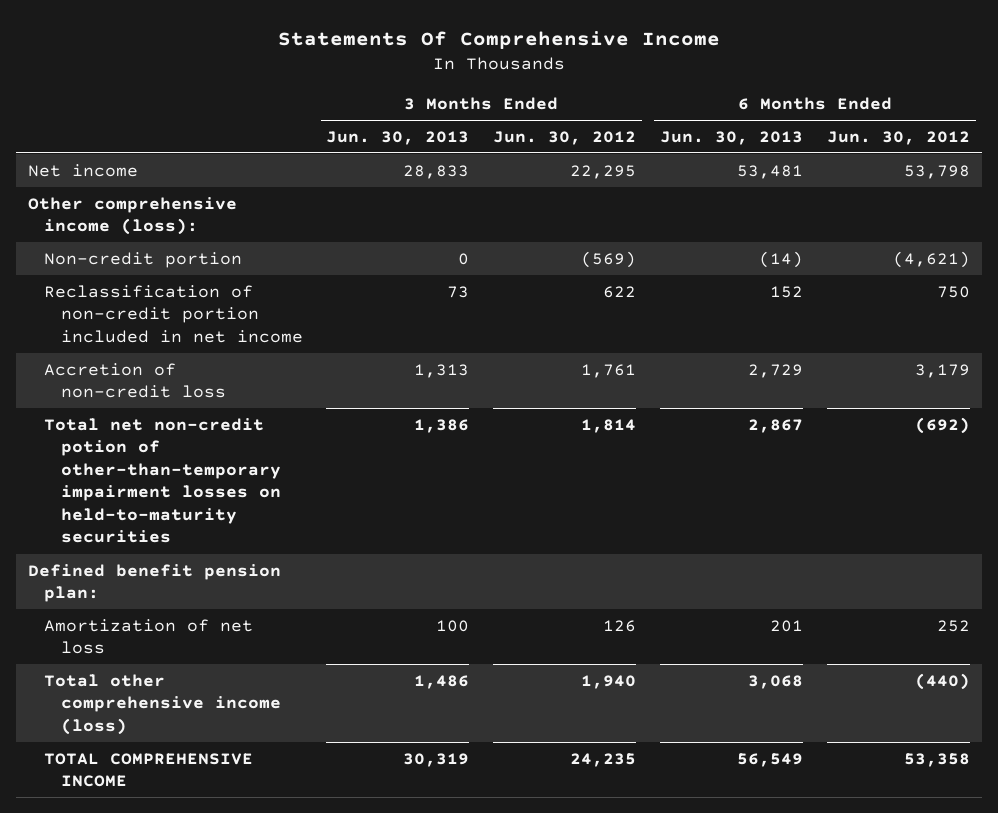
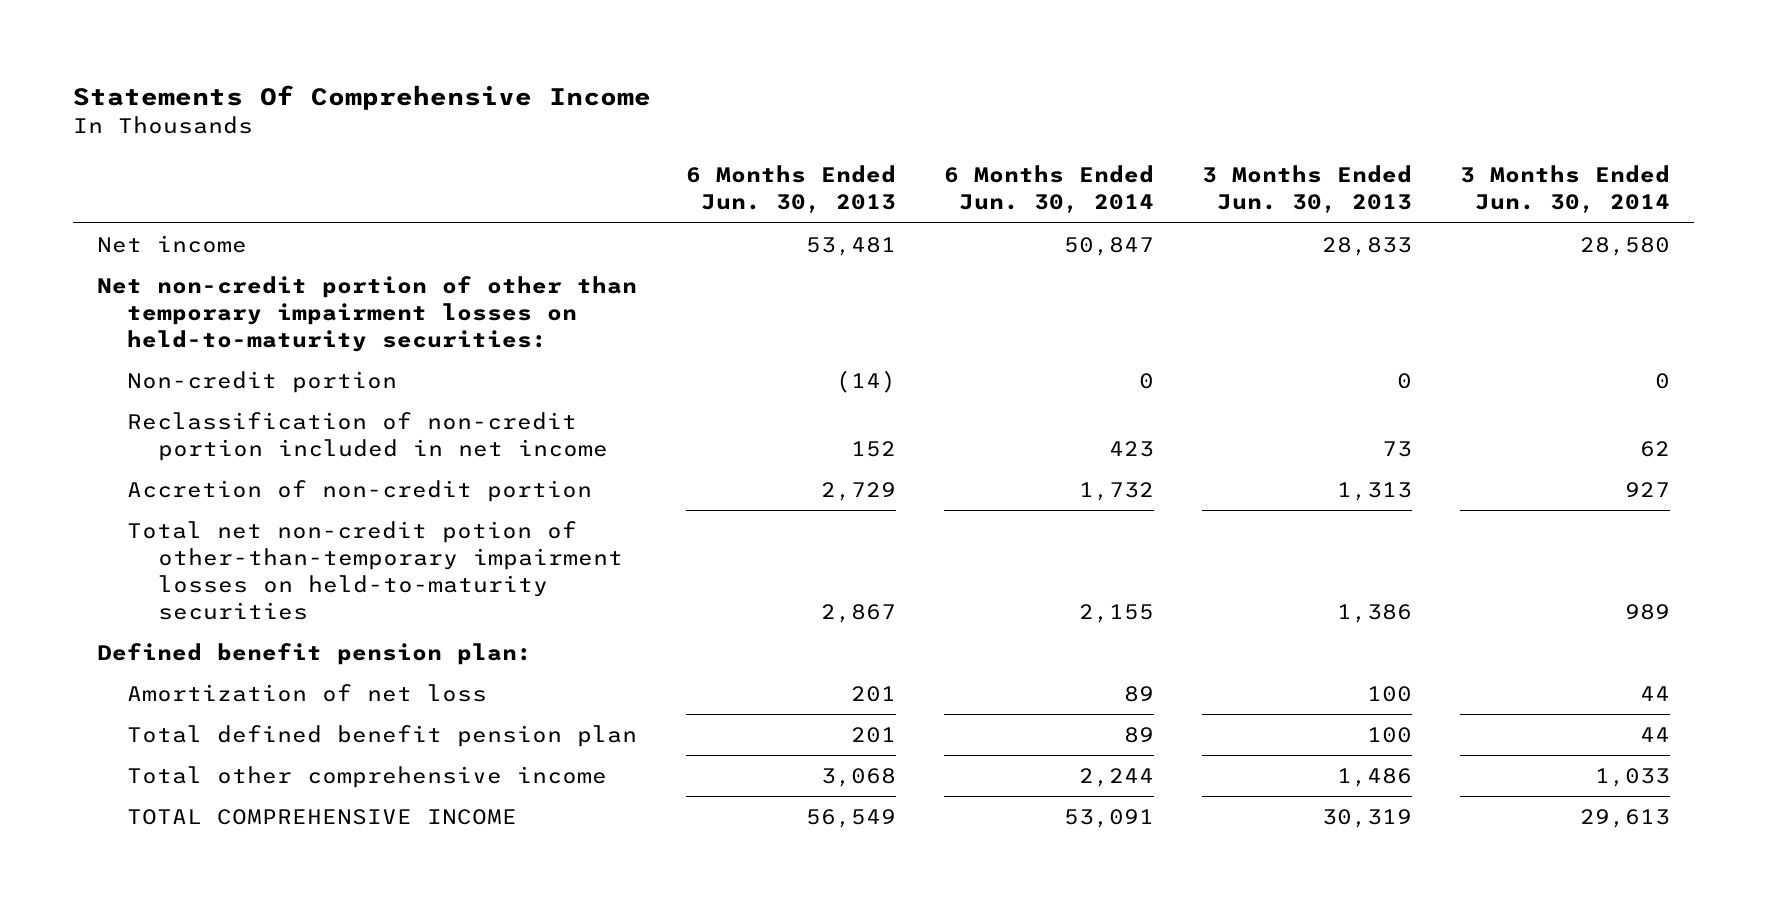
[493,130,637,145] Jun. 30, 2012 -> none
[826,130,970,145] Jun. 30, 2012 -> none
none -> [943,165,1154,214] 6 Months Ended Jun. 30, 2014
none -> [1460,165,1671,214] 3 Months Ended Jun. 30, 2014
[28,196,238,236] Other comprehensive income (loss): -> none
none -> [96,275,637,352] Net non-credit portion of other than temporary impairment losses on held-to-maturity securities:
[44,362,226,399] Accretion of non-credit loss -> [127,479,593,502] Accretion of non-credit portion
none -> [127,724,638,747] Total defined benefit pension plan
[44,673,281,735] Total other comprehensive income (loss) -> [127,765,608,788] Total other comprehensive income

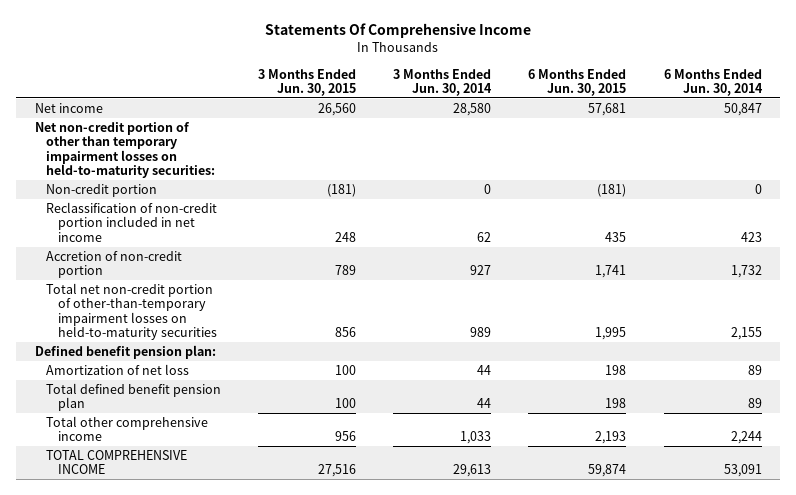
[685,165,896,214] 6 Months Ended Jun. 30, 2013 -> none
[1201,165,1412,214] 3 Months Ended Jun. 30, 2013 -> none
none -> [258,68,357,96] 3 Months Ended Jun. 30, 2015
none -> [528,68,627,96] 6 Months Ended Jun. 30, 2015
[127,520,624,621] Total net non-credit potion of other-than-temporary impairment losses on held-to-maturity securities -> [46,283,217,340] Total net non-credit portion of other-than-temporary impairment losses on held-to-maturity securities

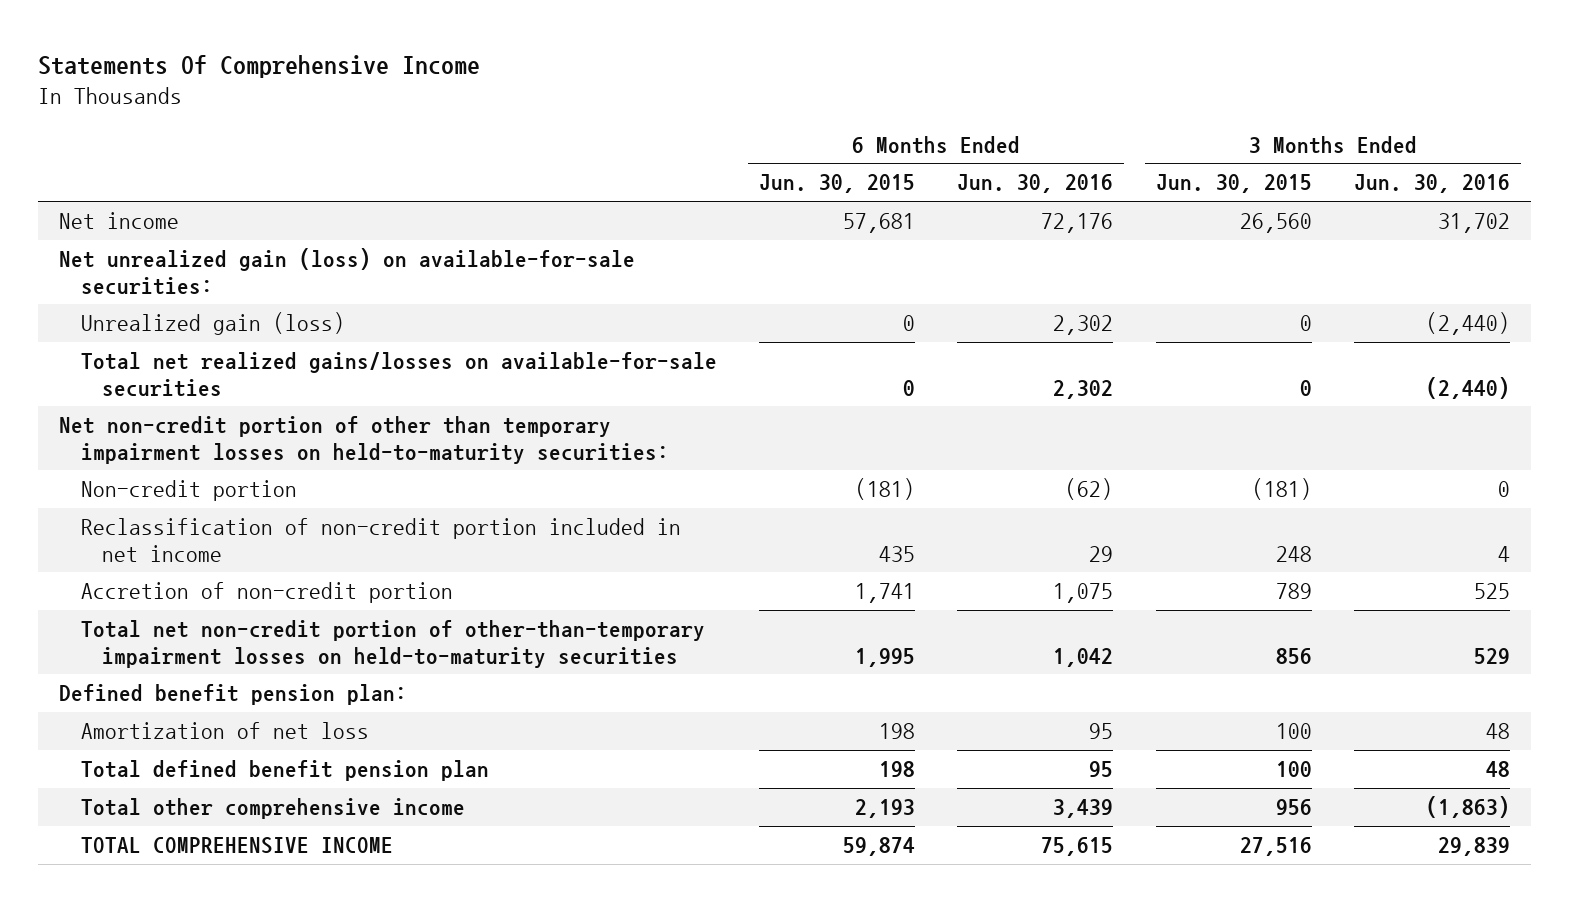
[393,68,493,96] 3 Months Ended Jun. 30, 2014 -> none
[663,68,763,96] 6 Months Ended Jun. 30, 2014 -> none
none -> [957,174,1114,194] Jun. 30, 2016
none -> [1354,174,1511,194] Jun. 30, 2016
none -> [59,248,636,295] Net unrealized gain (loss) on available-for-sale securities:
none -> [80,312,345,336] Unrealized gain (loss)
none -> [80,352,717,397] Total net realized gains/losses on available-for-sale securities

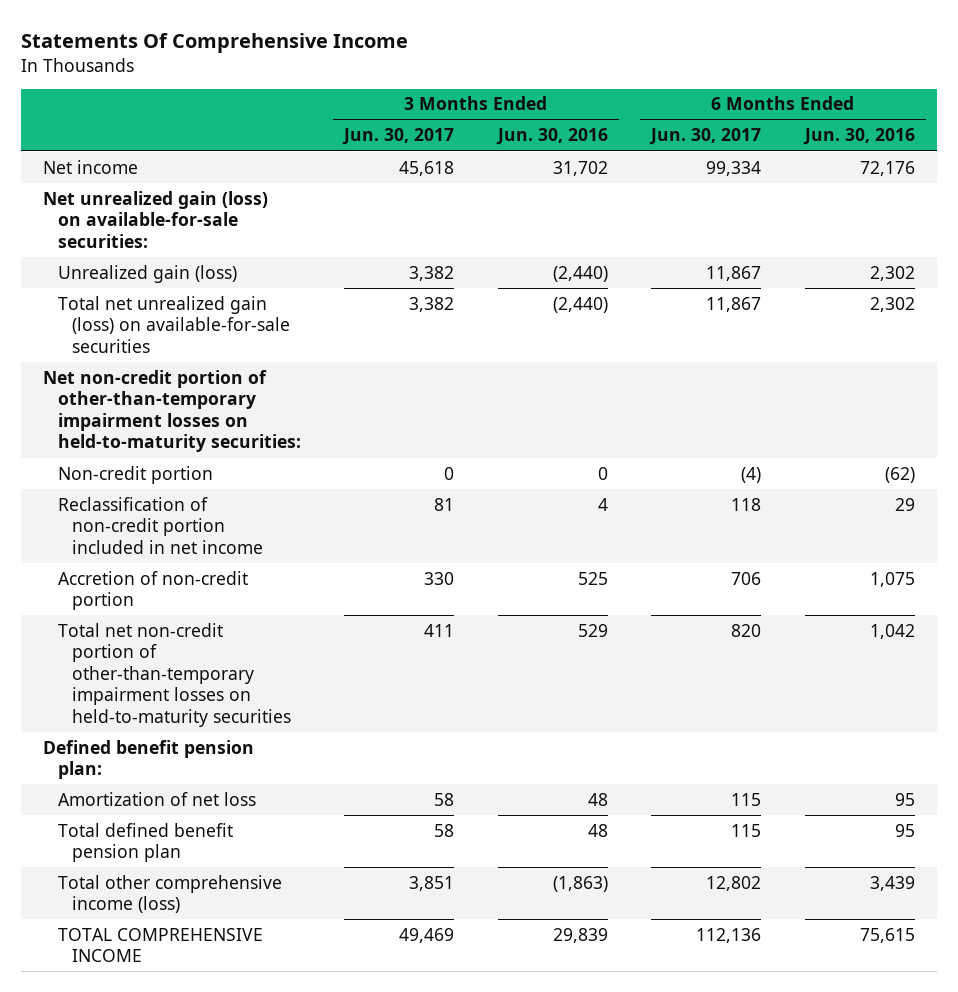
[759,174,916,194] Jun. 30, 2015 -> none
[1155,174,1312,194] Jun. 30, 2015 -> none
none -> [342,128,455,146] Jun. 30, 2017
none -> [649,128,762,146] Jun. 30, 2017
[80,352,717,397] Total net realized gains/losses on available-for-sale securities -> [57,295,291,353] Total net unrealized gain (loss) on available-for-sale securities
[59,416,669,464] Net non-credit portion of other than temporary impairment losses on held-to-maturity securities: -> [43,369,301,453] Net non-credit portion of other-than-temporary impairment losses on held-to-maturity securities:
[80,798,465,820] Total other comprehensive income -> [57,874,282,914] Total other comprehensive income (loss)

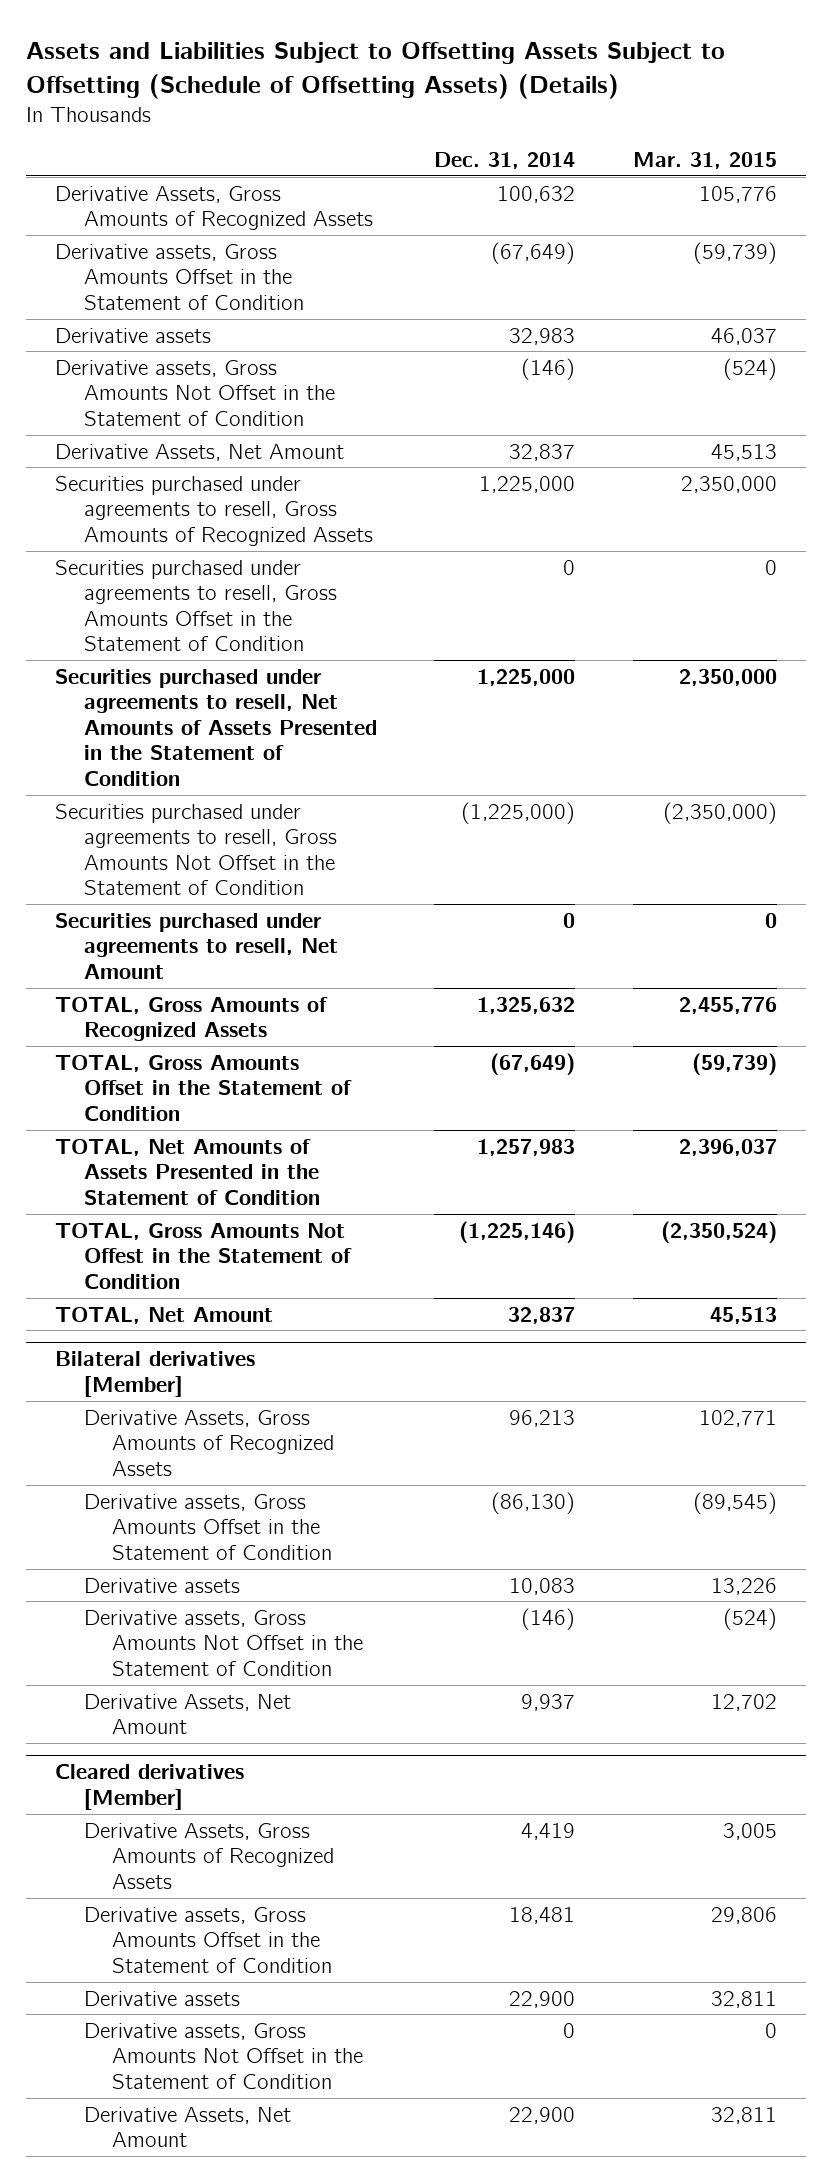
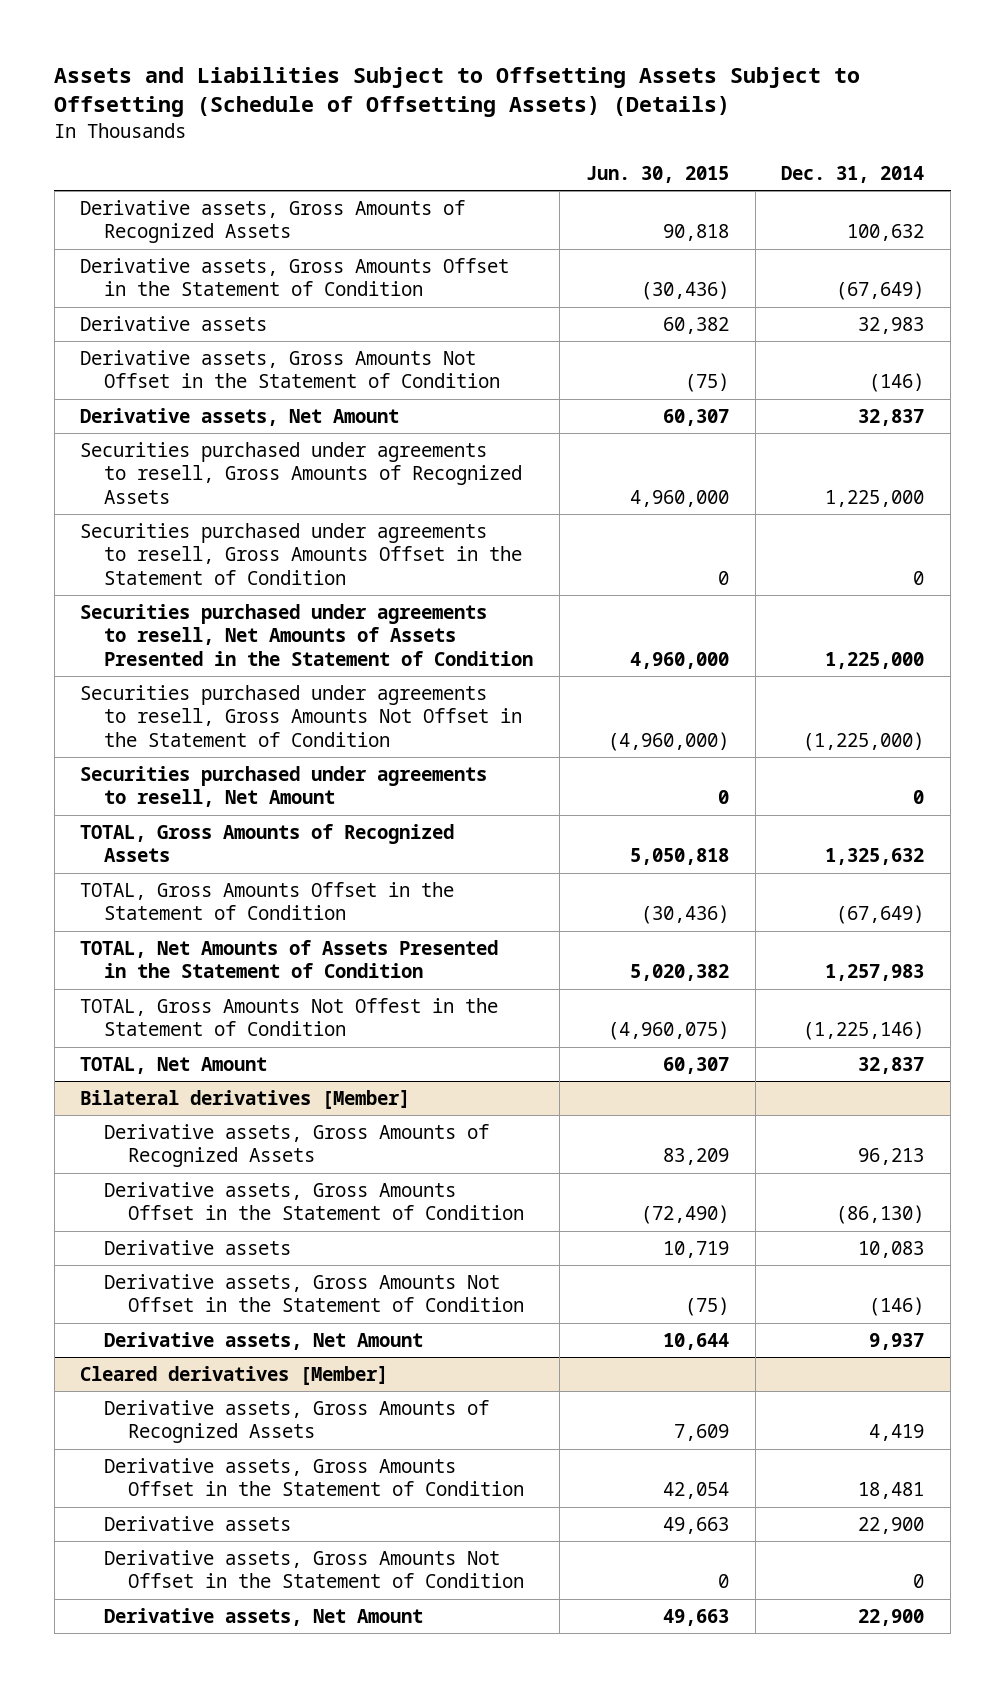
[633,152,778,170] Mar. 31, 2015 -> none
none -> [585,166,729,184] Jun. 30, 2015
[55,185,373,231] Derivative Assets, Gross Amounts of Recognized Assets -> [80,199,466,244] Derivative assets, Gross Amounts of Recognized Assets
[55,443,345,461] Derivative Assets, Net Amount -> [80,407,400,426] Derivative assets, Net Amount
[83,1409,335,1476] Derivative Assets, Gross Amounts of Recognized Assets -> [104,1123,490,1168] Derivative assets, Gross Amounts of Recognized Assets
[83,1693,291,1735] Derivative Assets, Net Amount -> [104,1331,424,1350] Derivative assets, Net Amount
[83,1822,335,1889] Derivative Assets, Gross Amounts of Recognized Assets -> [104,1399,490,1444] Derivative assets, Gross Amounts of Recognized Assets
[83,2106,291,2148] Derivative Assets, Net Amount -> [104,1607,424,1626] Derivative assets, Net Amount

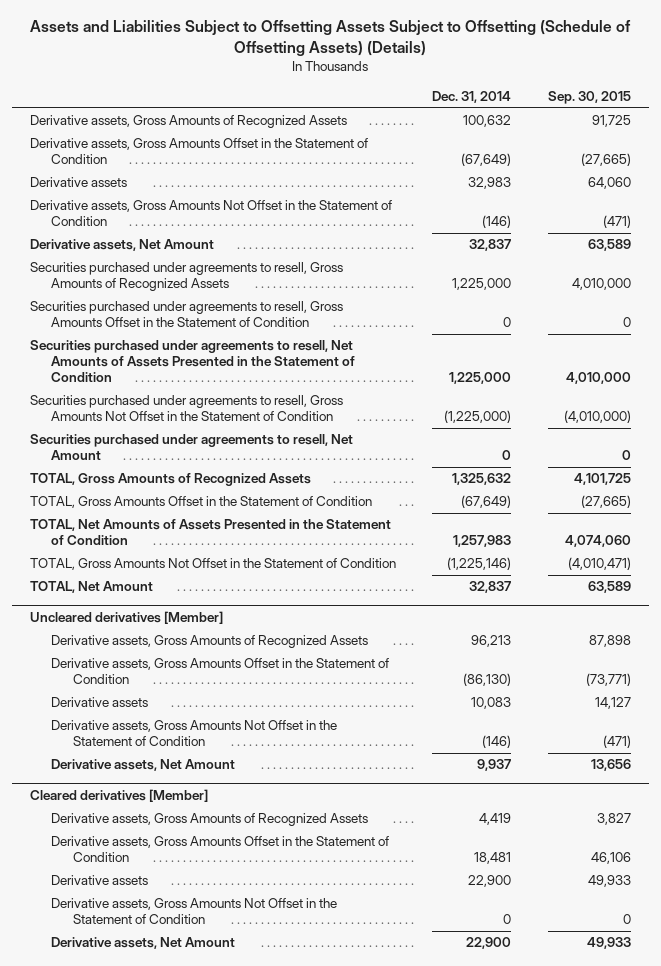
[585,166,729,184] Jun. 30, 2015 -> none
none -> [548,90,632,104] Sep. 30, 2015
[80,997,499,1037] TOTAL, Gross Amounts Not Offest in the Statement of Condition -> [29,558,396,571] TOTAL, Gross Amounts Not Offset in the Statement of Condition
[80,1089,411,1109] Bilateral derivatives [Member] -> [29,611,223,625] Uncleared derivatives [Member]

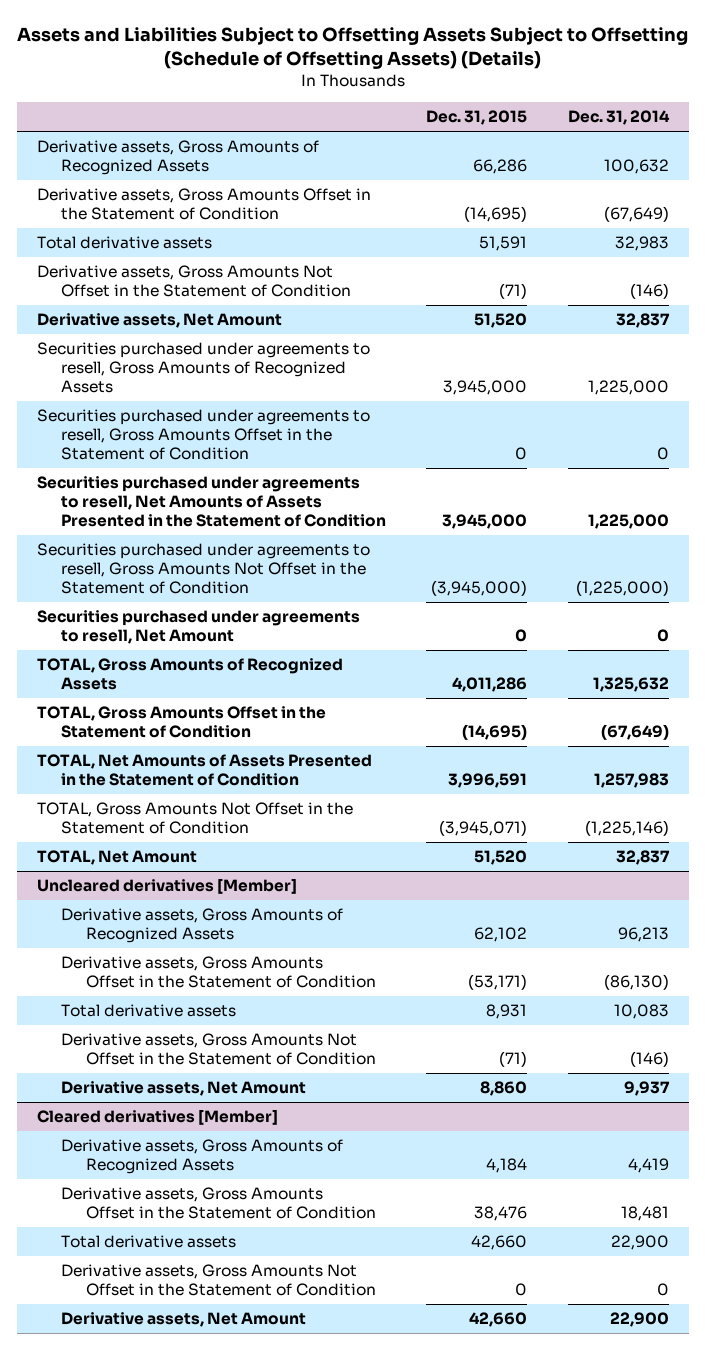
[548,90,632,104] Sep. 30, 2015 -> none
none -> [426,110,528,126] Dec. 31, 2015
[29,177,127,188] Derivative assets -> [36,236,212,250] Total derivative assets
[51,697,149,708] Derivative assets -> [61,1004,237,1018] Total derivative assets
[51,875,149,886] Derivative assets -> [61,1235,237,1249] Total derivative assets

